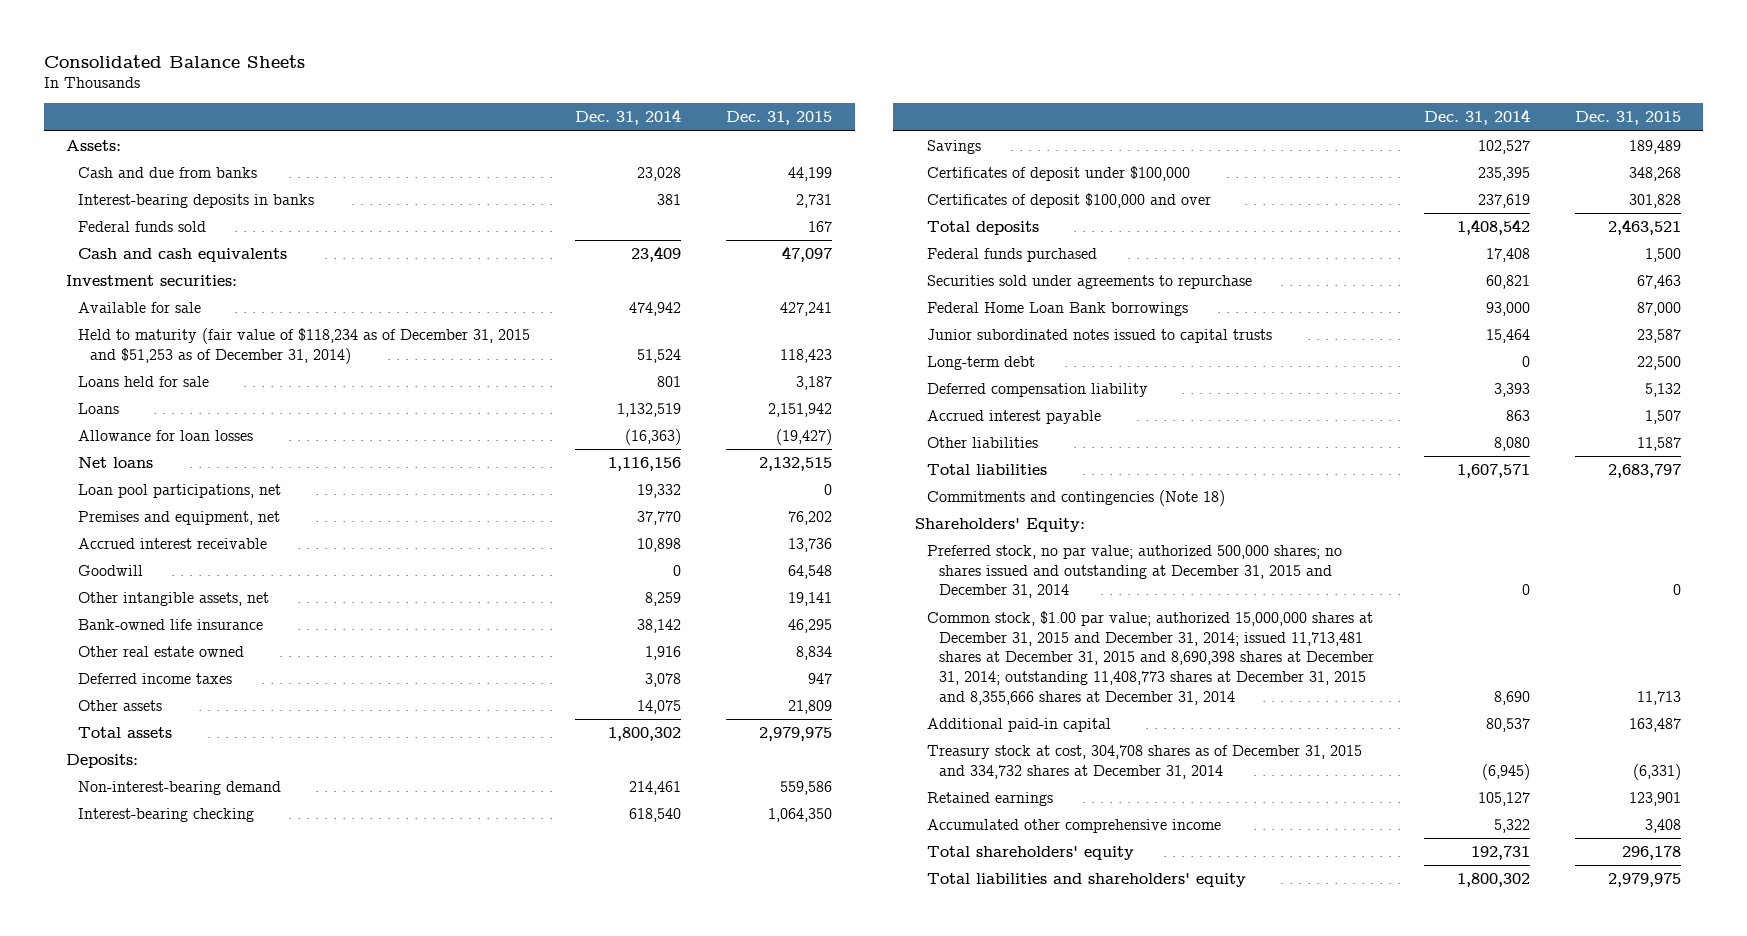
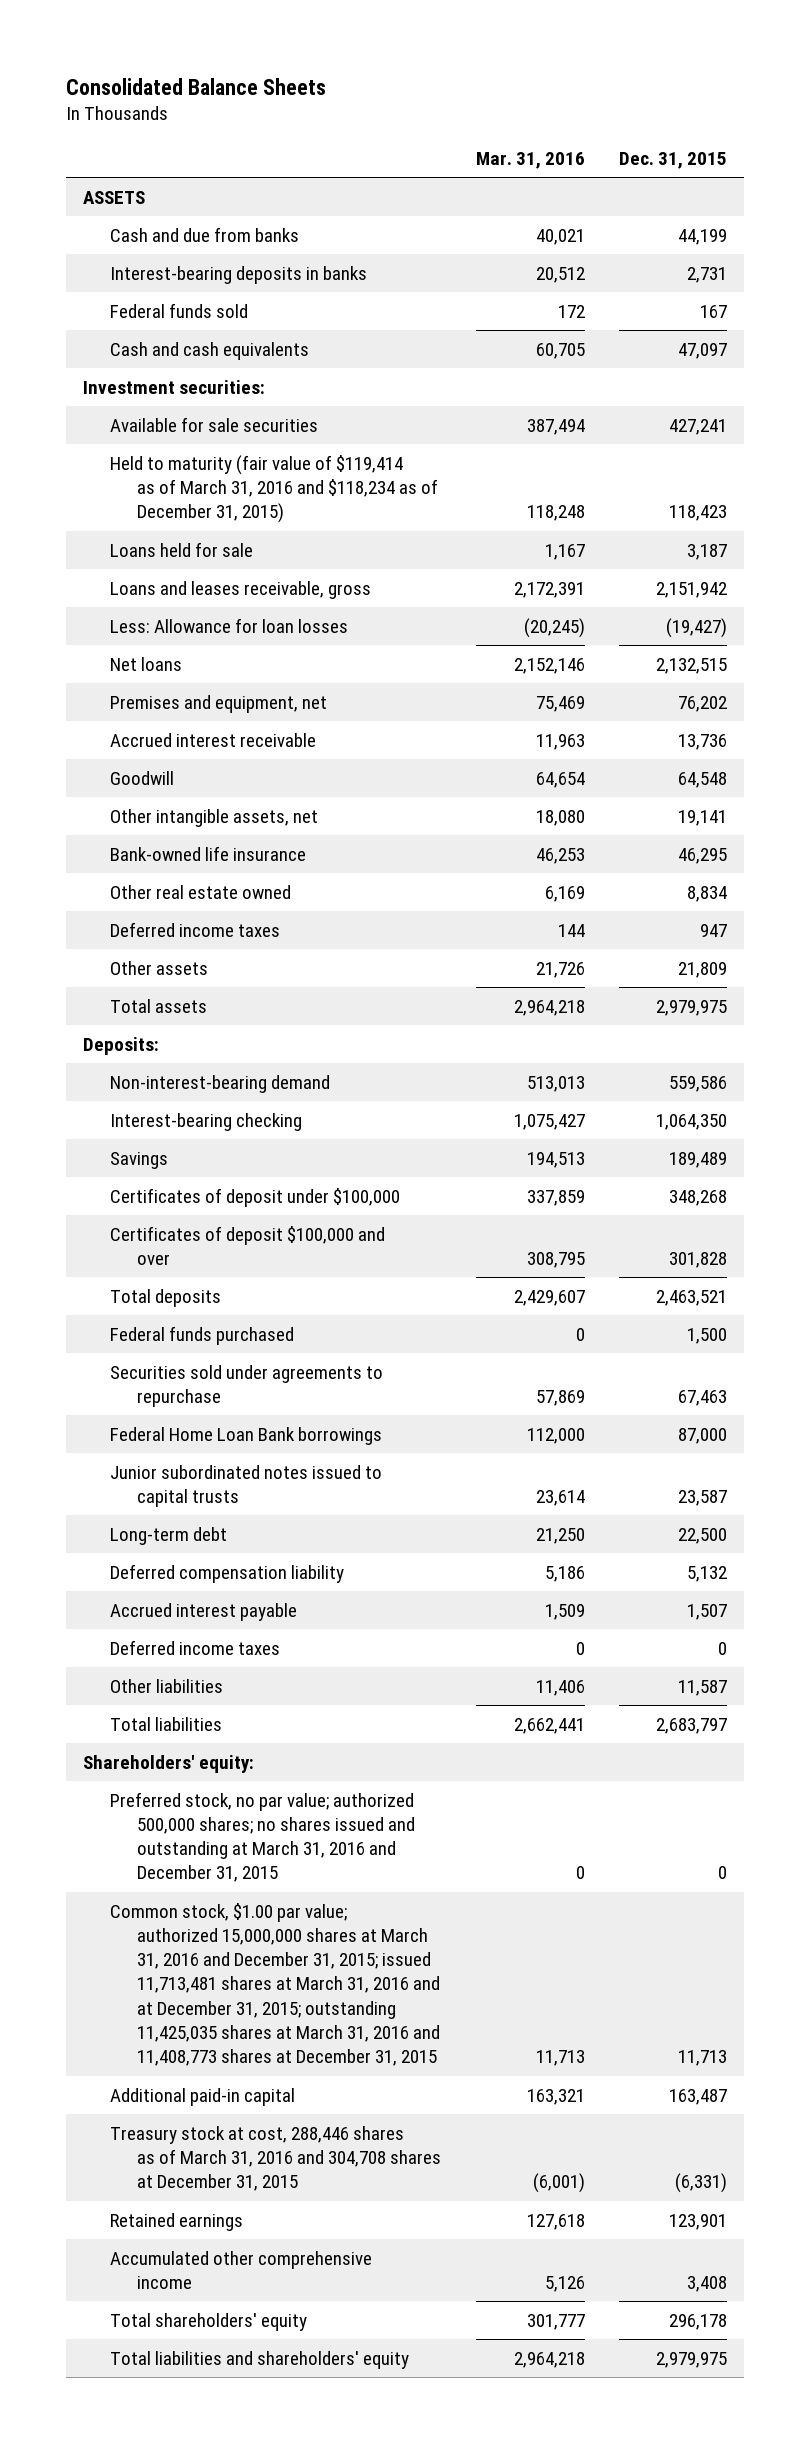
[575,109,682,126] Dec. 31, 2014 -> none
none -> [475,151,585,169] Mar. 31, 2016
[66,139,122,151] Assets: -> [82,190,145,204] ASSETS
[78,301,202,313] Available for sale -> [110,416,319,432] Available for sale securities
[78,327,531,364] Held to maturity (fair value of $118,234 as of December 31, 2015 and $51,253 as of December 31, 2014) -> [110,454,439,524] Held to maturity (fair value of $119,414 as of March 31, 2016 and $118,234 as of December 31, 2015)
[78,402,120,414] Loans -> [110,580,372,599] Loans and leases receivable, gross
[78,429,254,441] Allowance for loan losses -> [110,617,349,633] Less: Allowance for loan losses
[78,483,282,498] Loan pool participations, net -> none
none -> [110,1639,281,1655] Deferred income taxes
[927,489,1226,506] Commitments and contingencies (Note 18) -> none
[915,517,1086,532] Shareholders' Equity: -> [82,1754,254,1773] Shareholders' equity:
[927,544,1343,599] Preferred stock, no par value; authorized 500,000 shares; no shares issued and outstanding at December 31, 2015 and December 31, 2014 -> [110,1791,416,1883] Preferred stock, no par value; authorized 500,000 shares; no shares issued and outstanding at March 31, 2016 and December 31, 2015
[927,610,1374,705] Common stock, $1.00 par value; authorized 15,000,000 shares at December 31, 2015 and December 31, 2014; issued 11,713,481 shares at December 31, 2015 and 8,690,398 shares at December 31, 2014; outstanding 11,408,773 shares at December 31, 2015 and 8,355,666 shares at December 31, 2014 -> [110,1902,441,2067] Common stock, $1.00 par value; authorized 15,000,000 shares at March 31, 2016 and December 31, 2015; issued 11,713,481 shares at March 31, 2016 and at December 31, 2015; outstanding 11,425,035 shares at March 31, 2016 and 11,408,773 shares at December 31, 2015
[927,744,1363,779] Treasury stock at cost, 304,708 shares as of December 31, 2015 and 334,732 shares at December 31, 2014 -> [110,2125,442,2192] Treasury stock at cost, 288,446 shares as of March 31, 2016 and 304,708 shares at December 31, 2015

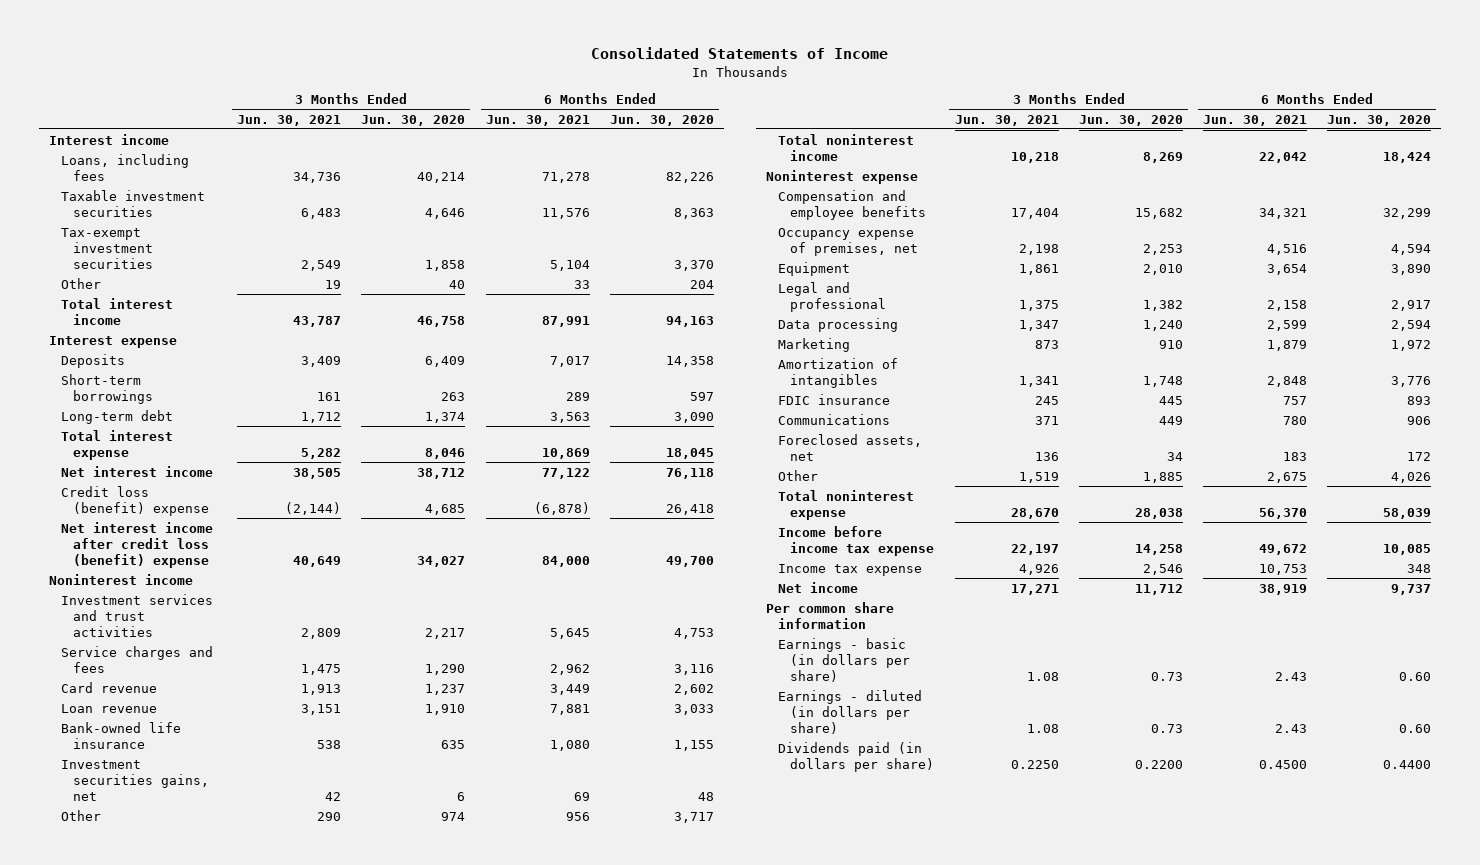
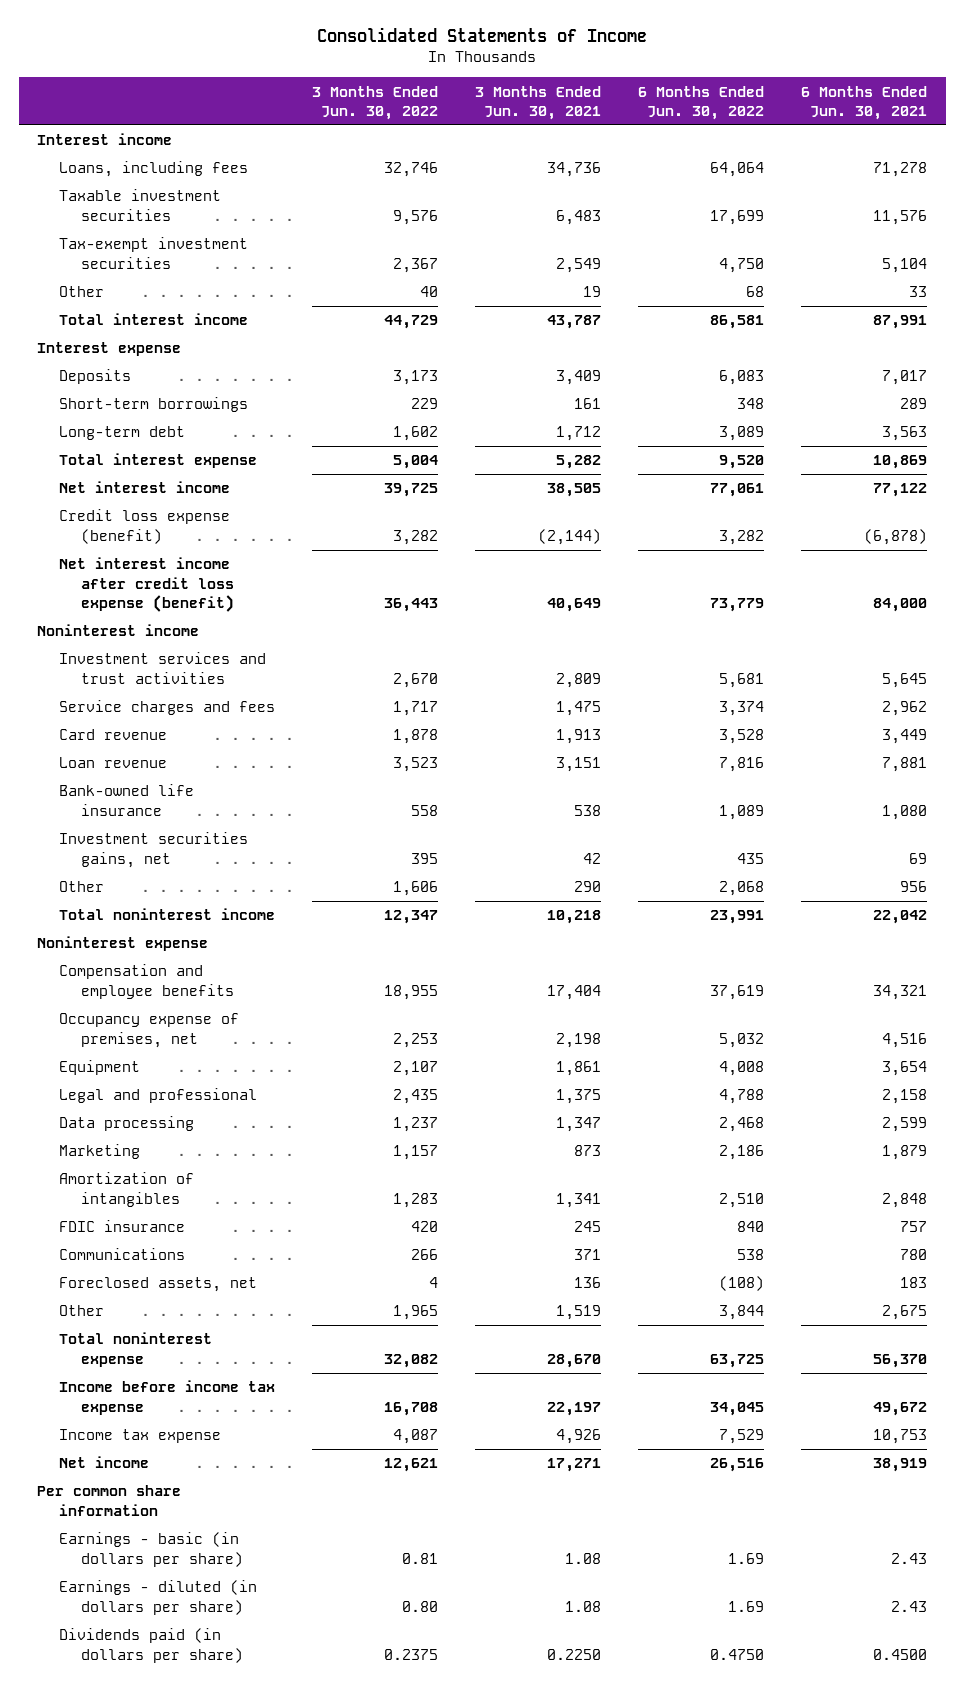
[361,114,466,126] Jun. 30, 2020 -> none
[609,114,714,126] Jun. 30, 2020 -> none
none -> [312,85,439,120] 3 Months Ended Jun. 30, 2022
none -> [638,85,765,120] 6 Months Ended Jun. 30, 2022
[61,485,209,516] Credit loss (benefit) expense -> [59,509,231,544] Credit loss expense (benefit)
[61,521,214,569] Net interest income after credit loss (benefit) expense -> [59,557,235,612] Net interest income after credit loss expense (benefit)

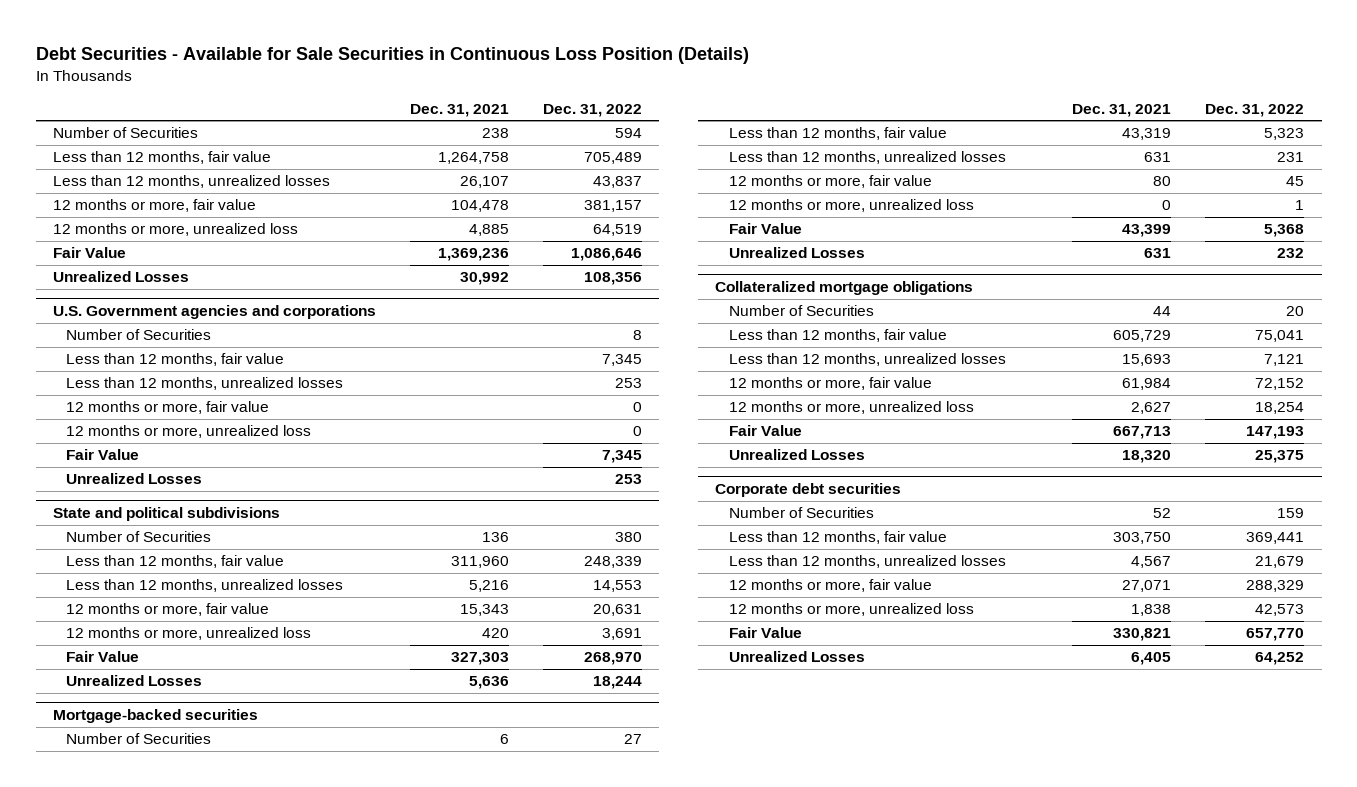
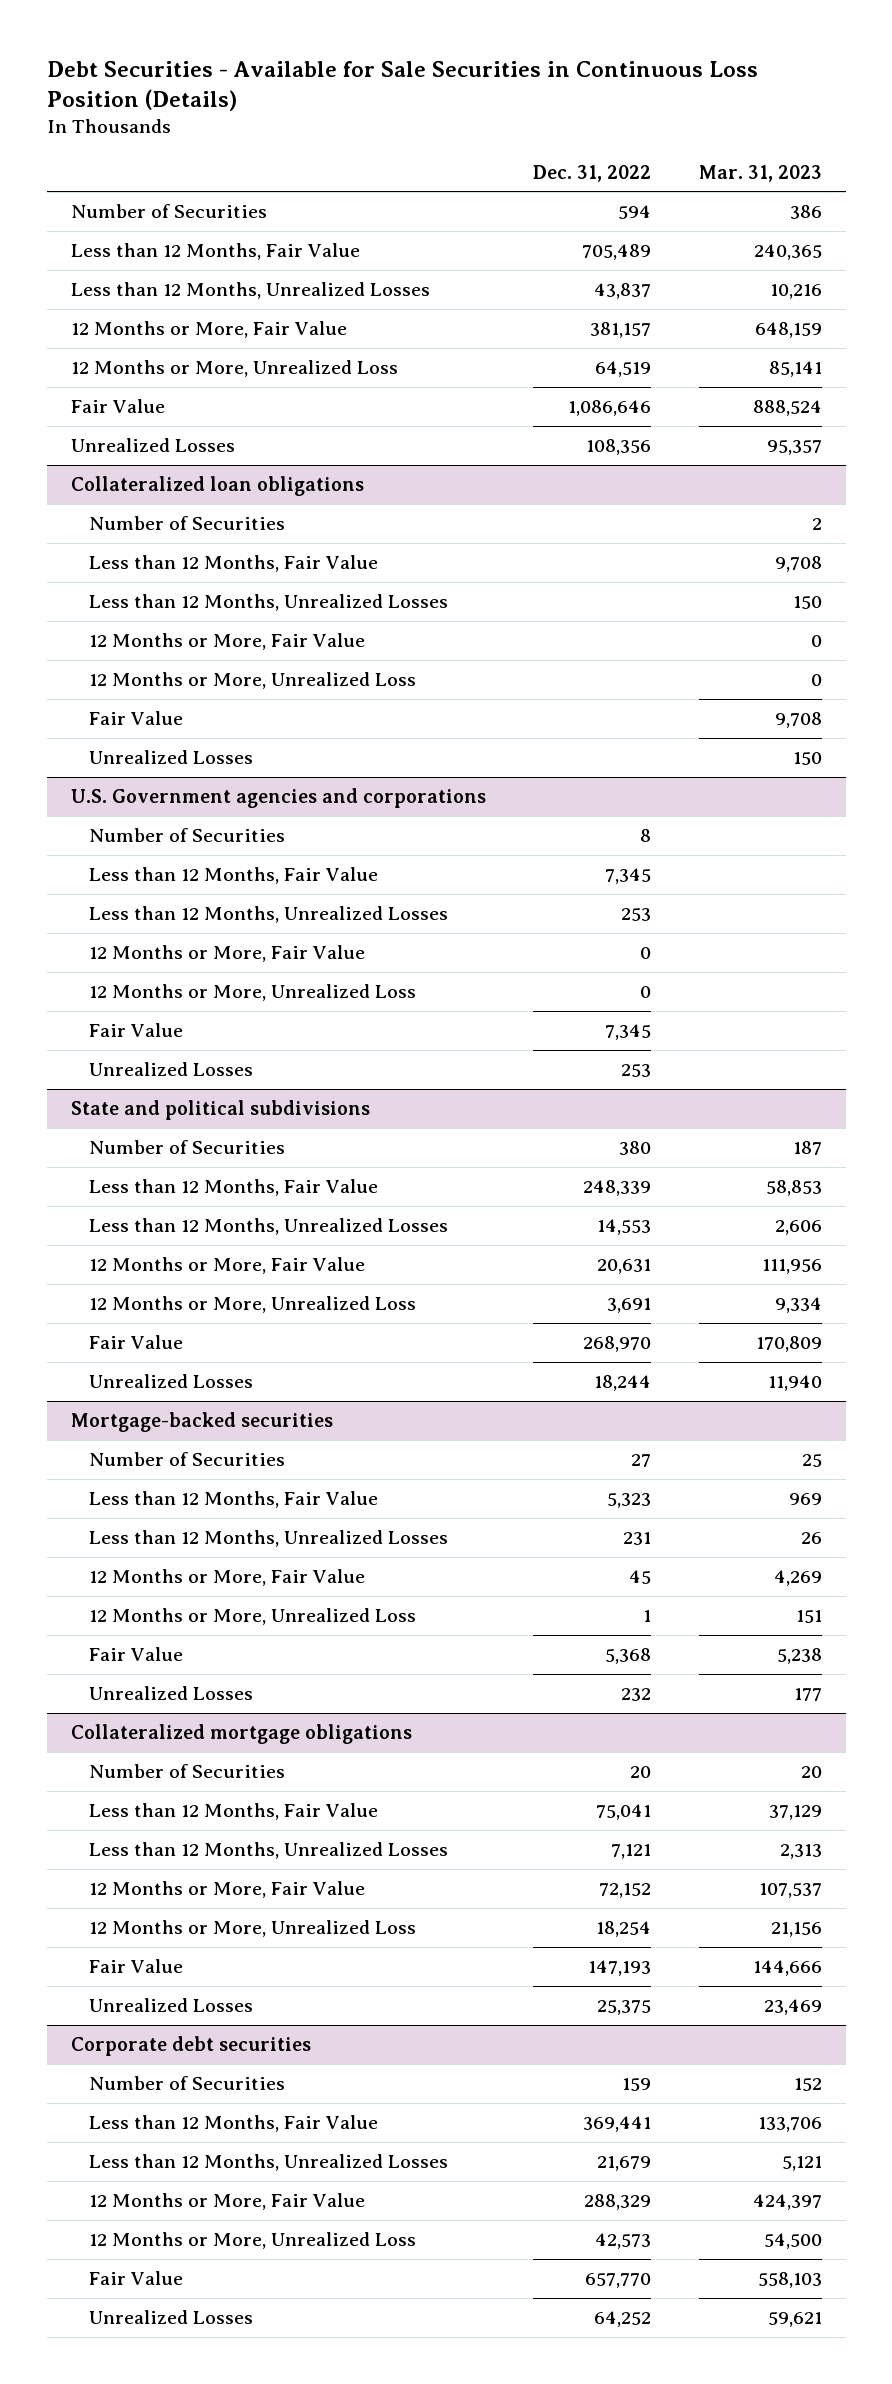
[410,103,510,117] Dec. 31, 2021 -> none
none -> [698,164,822,182] Mar. 31, 2023
[52,151,271,165] Less than 12 months, fair value -> [70,242,360,260] Less than 12 Months, Fair Value
[52,175,330,189] Less than 12 months, unrealized losses -> [70,281,430,299] Less than 12 Months, Unrealized Losses
[52,199,256,213] 12 months or more, fair value -> [70,320,347,338] 12 Months or More, Fair Value
[52,223,298,237] 12 months or more, unrealized loss -> [70,359,398,377] 12 Months or More, Unrealized Loss
none -> [70,475,364,496] Collateralized loan obligations
none -> [89,515,286,530] Number of Securities
none -> [89,554,379,572] Less than 12 Months, Fair Value
none -> [89,593,449,611] Less than 12 Months, Unrealized Losses
none -> [89,632,366,650] 12 Months or More, Fair Value
none -> [89,671,417,689] 12 Months or More, Unrealized Loss
none -> [89,710,184,725] Fair Value
none -> [89,749,254,764] Unrealized Losses
[66,353,285,367] Less than 12 months, fair value -> [89,866,379,884] Less than 12 Months, Fair Value
[66,377,344,391] Less than 12 months, unrealized losses -> [89,905,449,923] Less than 12 Months, Unrealized Losses
[66,401,270,415] 12 months or more, fair value -> [89,944,366,962] 12 Months or More, Fair Value
[66,425,312,439] 12 months or more, unrealized loss -> [89,983,417,1001] 12 Months or More, Unrealized Loss
[66,555,285,569] Less than 12 months, fair value -> [89,1178,379,1196] Less than 12 Months, Fair Value
[66,579,344,593] Less than 12 months, unrealized losses -> [89,1217,449,1235] Less than 12 Months, Unrealized Losses
[66,603,270,617] 12 months or more, fair value -> [89,1256,366,1274] 12 Months or More, Fair Value
[66,627,312,641] 12 months or more, unrealized loss -> [89,1295,417,1313] 12 Months or More, Unrealized Loss
[728,127,947,141] Less than 12 months, fair value -> [89,1490,379,1508] Less than 12 Months, Fair Value
[728,151,1006,165] Less than 12 months, unrealized losses -> [89,1529,449,1547] Less than 12 Months, Unrealized Losses
[728,175,932,189] 12 months or more, fair value -> [89,1568,366,1586] 12 Months or More, Fair Value
[728,199,974,213] 12 months or more, unrealized loss -> [89,1607,417,1625] 12 Months or More, Unrealized Loss
[728,329,947,343] Less than 12 months, fair value -> [89,1802,379,1820] Less than 12 Months, Fair Value
[728,353,1006,367] Less than 12 months, unrealized losses -> [89,1841,449,1859] Less than 12 Months, Unrealized Losses
[728,377,932,391] 12 months or more, fair value -> [89,1880,366,1898] 12 Months or More, Fair Value
[728,401,974,415] 12 months or more, unrealized loss -> [89,1919,417,1937] 12 Months or More, Unrealized Loss
[728,531,947,545] Less than 12 months, fair value -> [89,2114,379,2132] Less than 12 Months, Fair Value
[728,555,1006,569] Less than 12 months, unrealized losses -> [89,2153,449,2171] Less than 12 Months, Unrealized Losses
[728,579,932,593] 12 months or more, fair value -> [89,2192,366,2210] 12 Months or More, Fair Value
[728,603,974,617] 12 months or more, unrealized loss -> [89,2231,417,2249] 12 Months or More, Unrealized Loss

